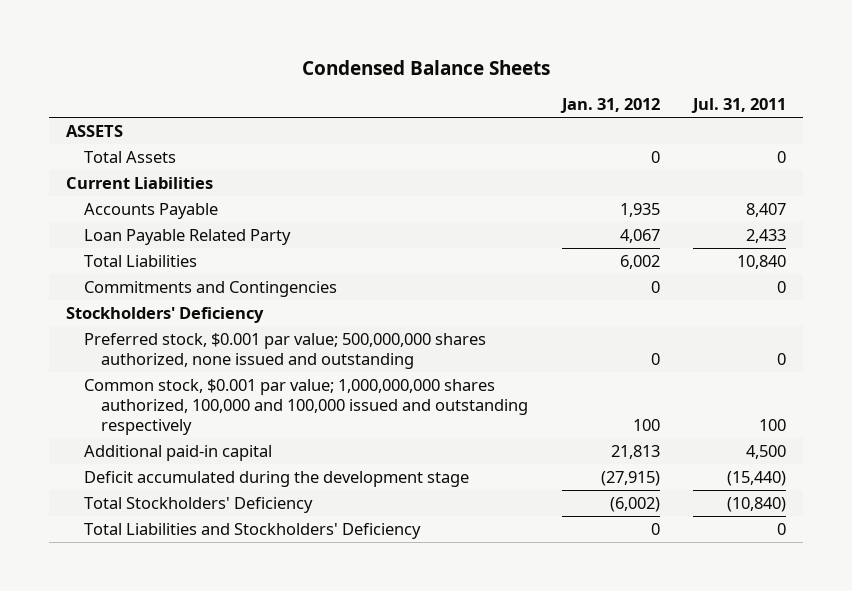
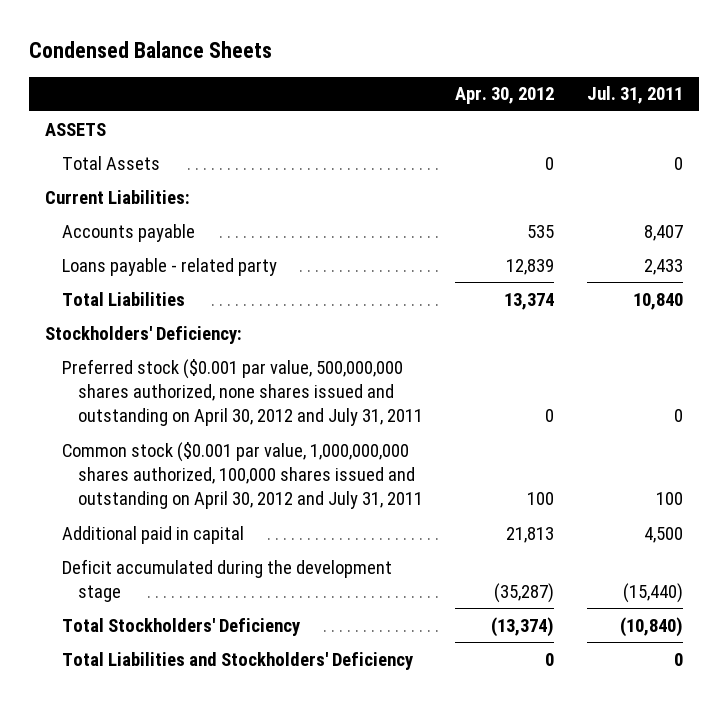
[559,98,660,114] Jan. 31, 2012 -> none
none -> [455,87,555,105] Apr. 30, 2012
[65,177,213,190] Current Liabilities -> [45,189,191,204] Current Liabilities:
[83,203,218,220] Accounts Payable -> [61,223,195,242] Accounts payable
[83,229,291,246] Loan Payable Related Party -> [61,257,277,276] Loans payable - related party
[83,281,337,298] Commitments and Contingencies -> none
[65,307,264,324] Stockholders' Deficiency -> [45,325,243,344] Stockholders' Deficiency:
[83,333,486,370] Preferred stock, $0.001 par value; 500,000,000 shares authorized, none issued and outstanding -> [61,358,424,427] Preferred stock ($0.001 par value, 500,000,000 shares authorized, none shares issued and outstanding on April 30, 2012 and July 31, 2011
[83,379,529,436] Common stock, $0.001 par value; 1,000,000,000 shares authorized, 100,000 and 100,000 issued and outstanding respectively -> [61,441,424,510] Common stock ($0.001 par value, 1,000,000,000 shares authorized, 100,000 shares issued and outstanding on April 30, 2012 and July 31, 2011
[83,445,272,462] Additional paid-in capital -> [61,525,244,544] Additional paid in capital

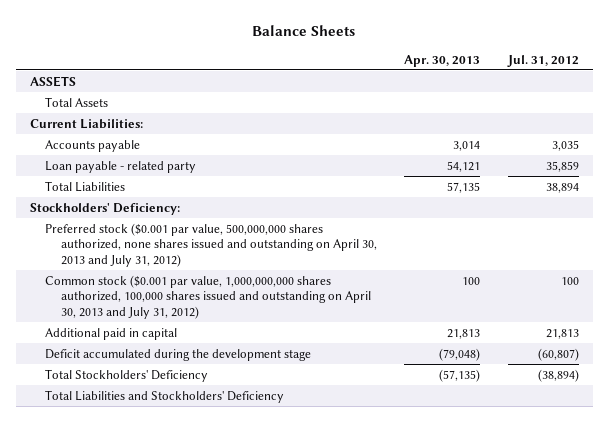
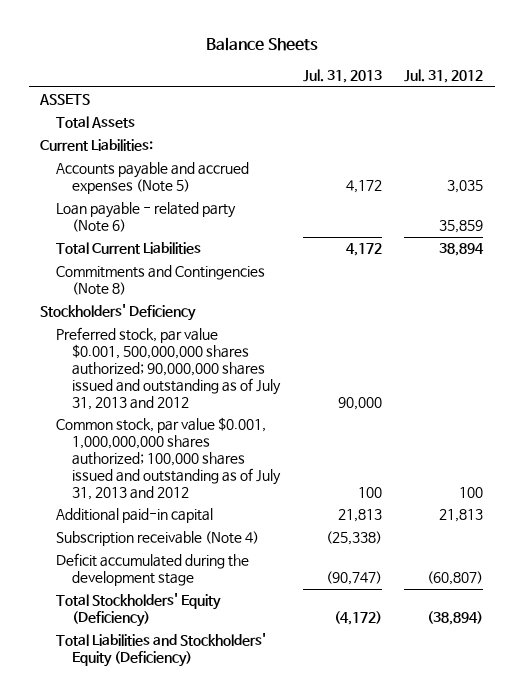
[404,54,481,67] Apr. 30, 2013 -> none
none -> [302,69,382,84] Jul. 31, 2013
[45,139,141,152] Accounts payable -> [55,162,249,195] Accounts payable and accrued expenses (Note 5)
[45,160,197,173] Loan payable - related party -> [55,202,236,233] Loan payable - related party (Note 6)
[45,180,126,192] Total Liabilities -> [55,242,201,255] Total Current Liabilities
none -> [55,265,265,296] Commitments and Contingencies (Note 8)
[29,202,180,215] Stockholders' Deficiency: -> [40,304,197,322] Stockholders' Deficiency
[45,222,377,268] Preferred stock ($0.001 par value, 500,000,000 shares authorized, none shares issued and outstanding on April 30, 2013 and July 31, 2012) -> [55,327,281,410] Preferred stock, par value $0.001, 500,000,000 shares authorized; 90,000,000 shares issued and outstanding as of July 31, 2013 and 2012
[45,274,371,320] Common stock ($0.001 par value, 1,000,000,000 shares authorized, 100,000 shares issued and outstanding on April 30, 2013 and July 31, 2012) -> [55,417,281,500] Common stock, par value $0.001, 1,000,000,000 shares authorized; 100,000 shares issued and outstanding as of July 31, 2013 and 2012
[45,327,178,340] Additional paid in capital -> [55,508,213,524] Additional paid-in capital
none -> [55,531,259,547] Subscription receivable (Note 4)
[45,368,209,382] Total Stockholders' Deficiency -> [55,593,221,628] Total Stockholders' Equity (Deficiency)
[45,389,285,403] Total Liabilities and Stockholders' Deficiency -> [55,633,266,668] Total Liabilities and Stockholders' Equity (Deficiency)

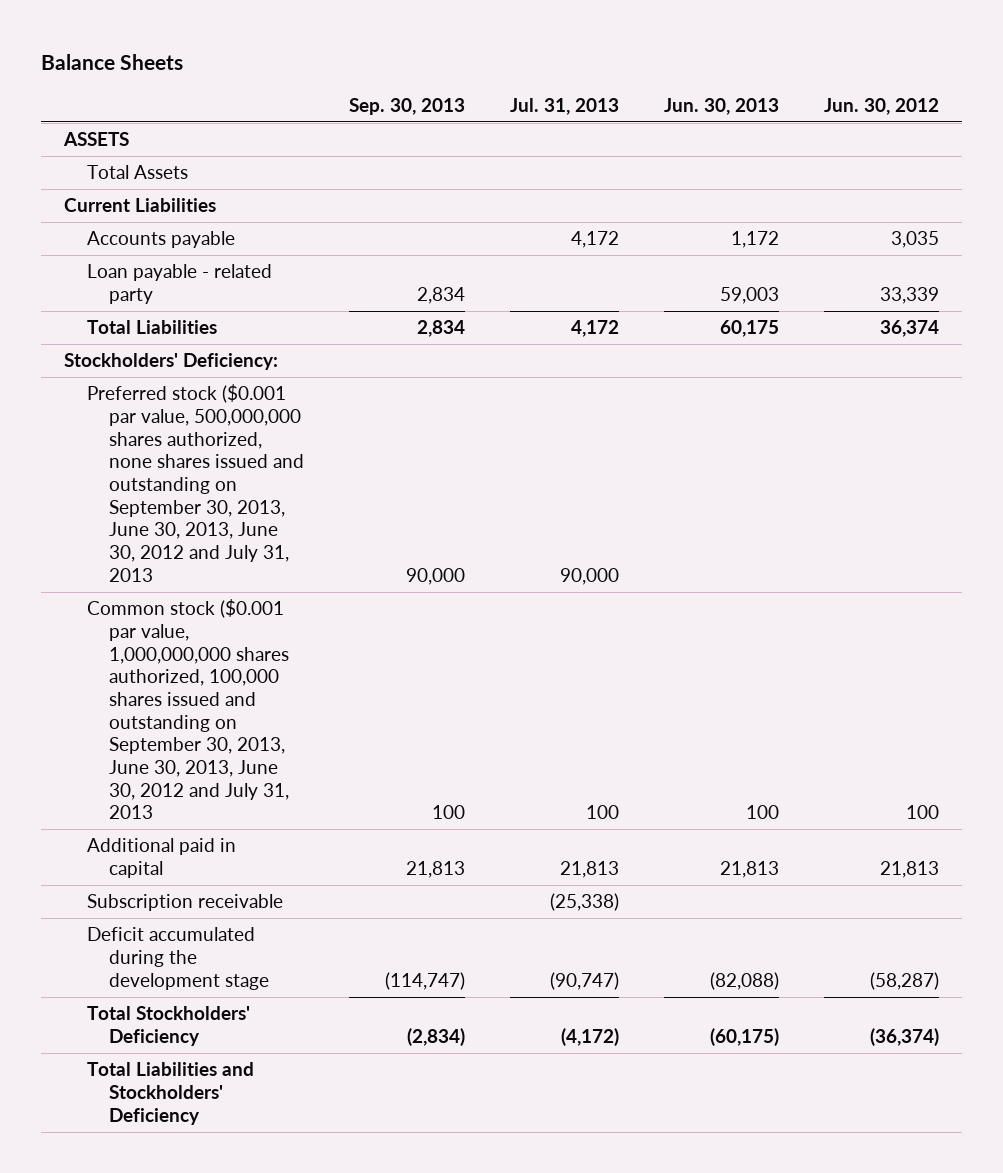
[404,69,484,84] Jul. 31, 2012 -> none
none -> [349,97,466,115] Sep. 30, 2013
none -> [664,97,780,115] Jun. 30, 2013
none -> [824,97,940,115] Jun. 30, 2012
[55,265,265,296] Commitments and Contingencies (Note 8) -> none
[40,139,154,152] Current Liabilities: -> [63,198,216,213] Current Liabilities
[55,162,249,195] Accounts payable and accrued expenses (Note 5) -> [86,231,235,249] Accounts payable
[55,202,236,233] Loan payable - related party (Note 6) -> [86,264,272,305] Loan payable - related party
[55,242,201,255] Total Current Liabilities -> [86,320,217,335] Total Liabilities
[40,304,197,322] Stockholders' Deficiency -> [63,353,278,371] Stockholders' Deficiency:
[55,327,281,410] Preferred stock, par value $0.001, 500,000,000 shares authorized; 90,000,000 shares issued and outstanding as of July 31, 2013 and 2012 -> [86,384,305,582] Preferred stock ($0.001 par value, 500,000,000 shares authorized, none shares issued and outstanding on September 30, 2013, June 30, 2013, June 30, 2012 and July 31, 2013
[55,417,281,500] Common stock, par value $0.001, 1,000,000,000 shares authorized; 100,000 shares issued and outstanding as of July 31, 2013 and 2012 -> [86,599,290,820] Common stock ($0.001 par value, 1,000,000,000 shares authorized, 100,000 shares issued and outstanding on September 30, 2013, June 30, 2013, June 30, 2012 and July 31, 2013
[55,508,213,524] Additional paid-in capital -> [86,838,236,879] Additional paid in capital
[55,531,259,547] Subscription receivable (Note 4) -> [86,894,283,912] Subscription receivable
[55,593,221,628] Total Stockholders' Equity (Deficiency) -> [86,1006,250,1047] Total Stockholders' Deficiency
[55,633,266,668] Total Liabilities and Stockholders' Equity (Deficiency) -> [86,1062,254,1125] Total Liabilities and Stockholders' Deficiency

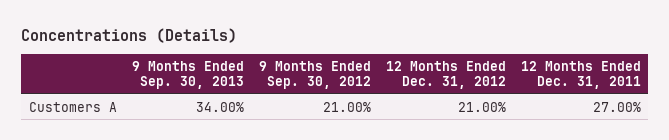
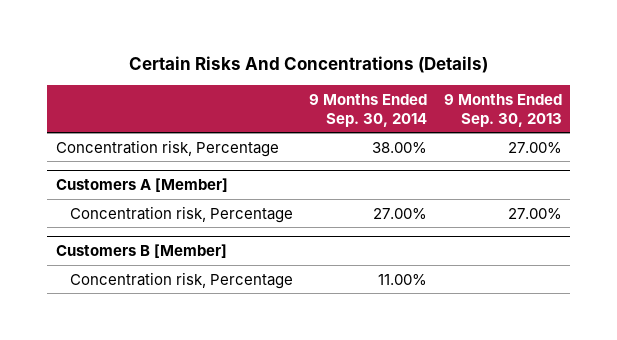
[21,27,238,43] Concentrations (Details) -> [128,56,488,74] Certain Risks And Concentrations (Details)
[258,60,371,90] 9 Months Ended Sep. 30, 2012 -> none
[385,60,506,90] 12 Months Ended Dec. 31, 2012 -> none
[520,60,641,90] 12 Months Ended Dec. 31, 2011 -> none
none -> [309,93,428,127] 9 Months Ended Sep. 30, 2014
[28,101,117,112] Customers A -> none
none -> [55,139,279,157] Concentration risk, Percentage
none -> [55,178,228,193] Customers A [Member]
none -> [69,205,293,223] Concentration risk, Percentage
none -> [55,244,227,259] Customers B [Member]
none -> [69,271,293,289] Concentration risk, Percentage

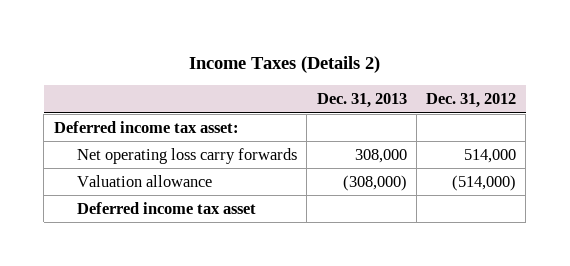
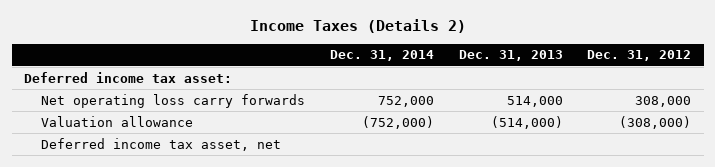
none -> [329,50,434,62] Dec. 31, 2014
[354,148,407,163] 308,000 -> [506,95,563,107] 514,000
[464,148,517,163] 514,000 -> [635,95,692,107] 308,000
[342,174,407,191] (308,000) -> [490,115,563,129] (514,000)
[452,174,517,191] (514,000) -> [619,115,692,129] (308,000)
[77,201,257,214] Deferred income tax asset -> [41,137,282,151] Deferred income tax asset, net

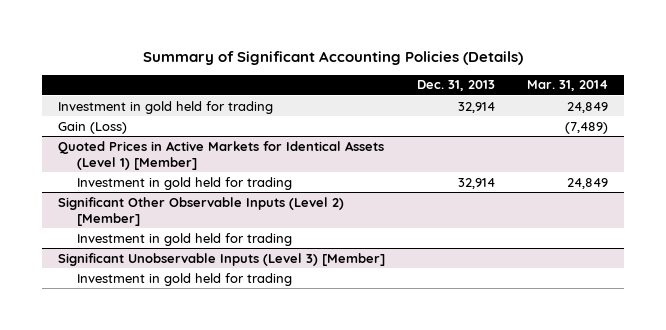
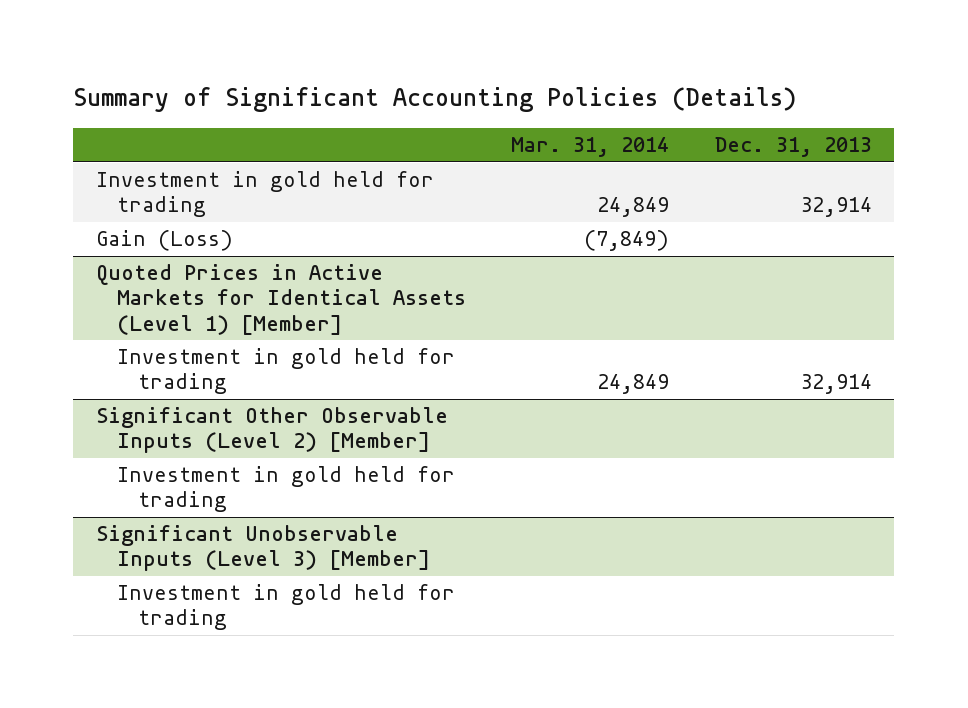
[565,121,609,134] (7,489) -> [584,230,670,252] (7,849)

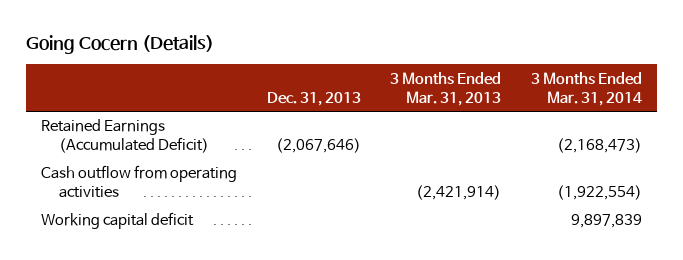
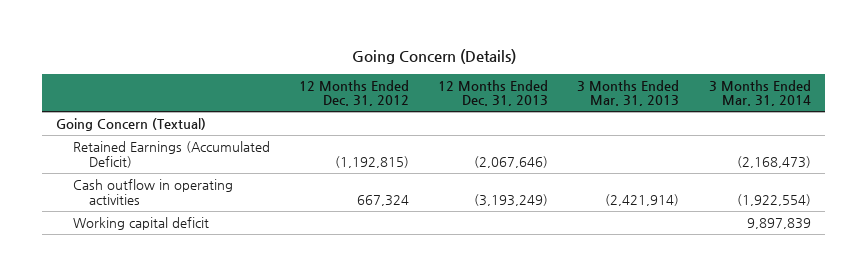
[25,35,214,55] Going Cocern (Details) -> [351,49,516,65] Going Concern (Details)
[266,91,361,106] Dec. 31, 2013 -> none
none -> [298,79,409,107] 12 Months Ended Dec. 31, 2012
none -> [438,79,549,107] 12 Months Ended Dec. 31, 2013
none -> [56,117,207,131] Going Concern (Textual)
[40,165,237,199] Cash outflow from operating activities -> [72,178,233,205] Cash outflow in operating activities

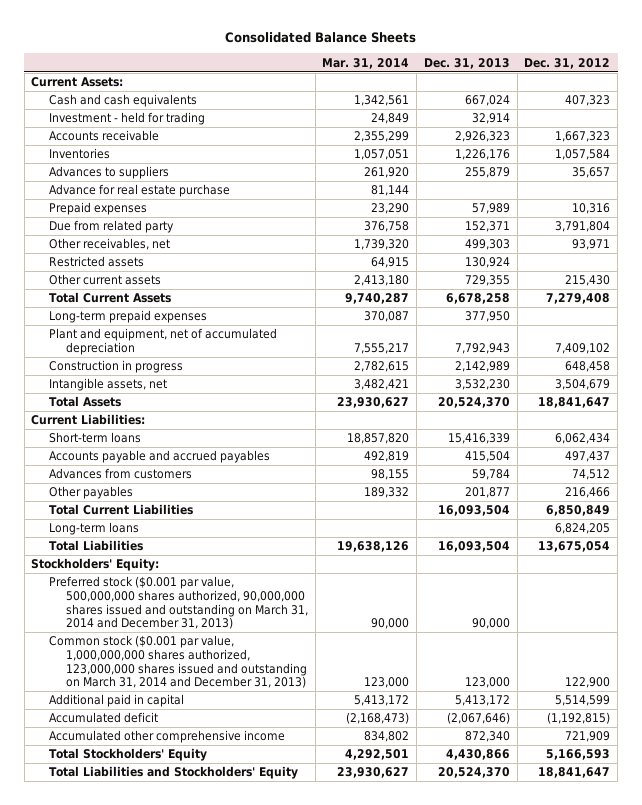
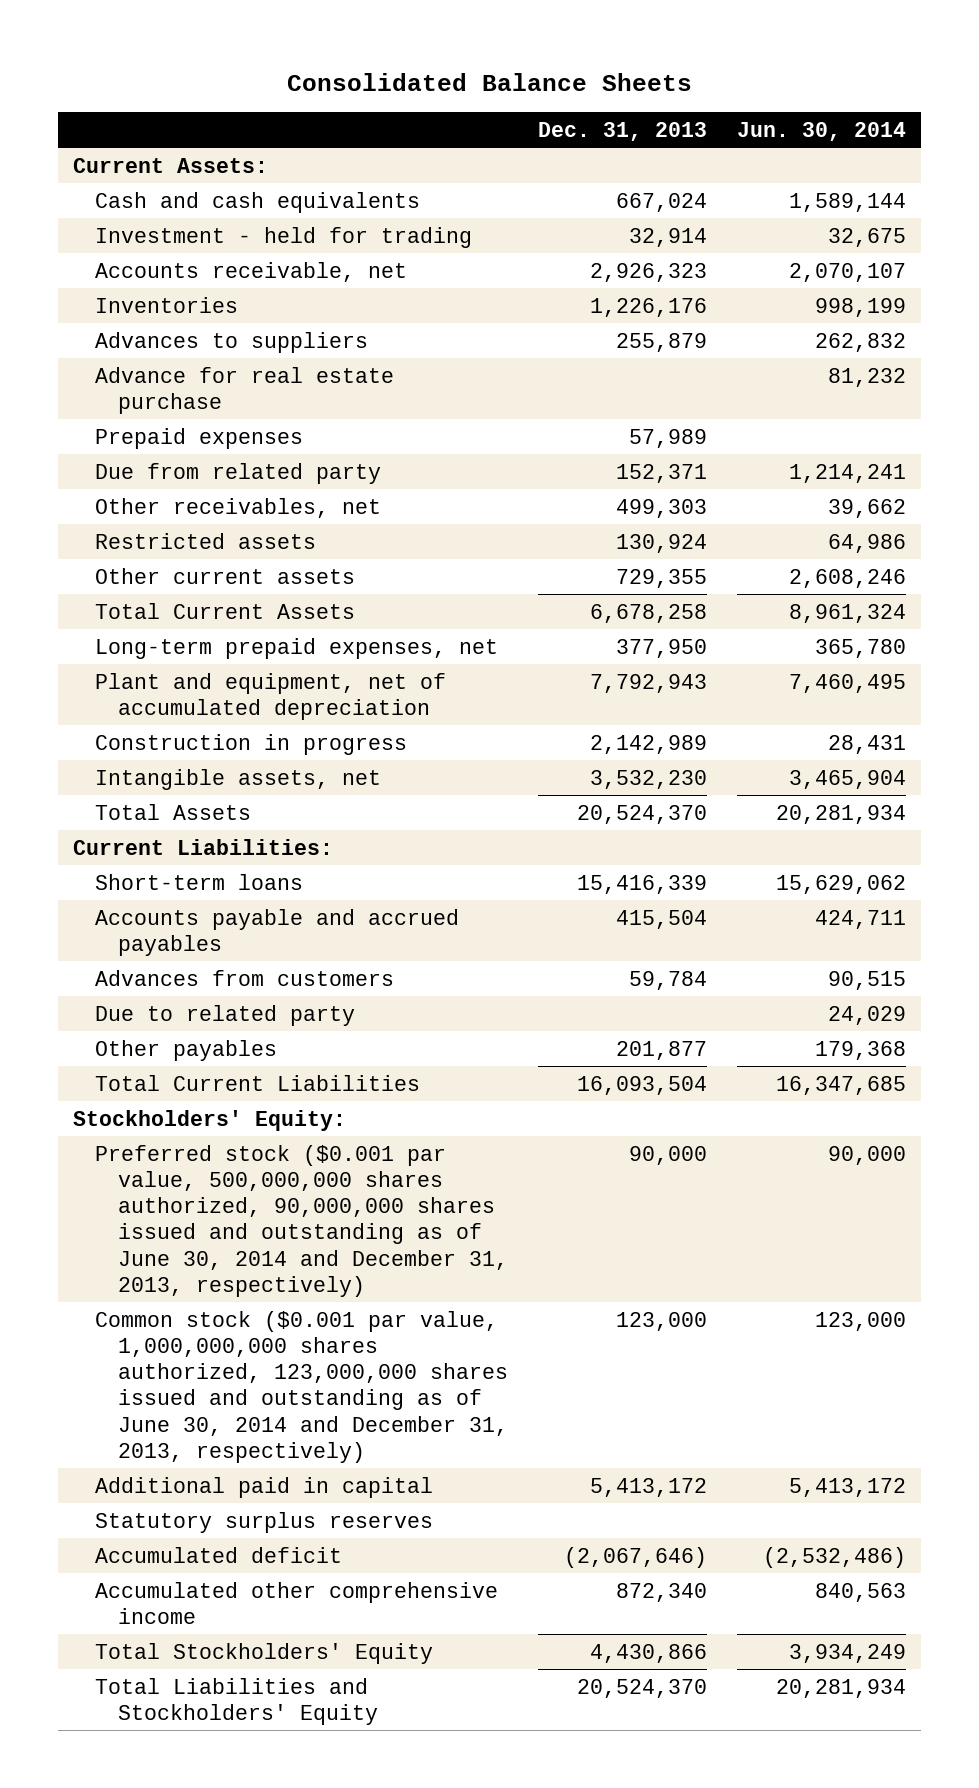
[322,57,410,69] Mar. 31, 2014 -> none
[524,57,611,69] Dec. 31, 2012 -> none
none -> [737,121,907,141] Jun. 30, 2014
[48,130,159,142] Accounts receivable -> [95,261,408,282] Accounts receivable, net
[48,310,207,324] Long-term prepaid expenses -> [95,637,499,659] Long-term prepaid expenses, net
none -> [95,1004,356,1026] Due to related party
[48,522,139,536] Long-term loans -> none
[48,540,143,552] Total Liabilities -> none
[48,576,308,630] Preferred stock ($0.001 par value, 500,000,000 shares authorized, 90,000,000 shares issued and outstanding on March 31, 2014 and December 31, 2013) -> [95,1144,508,1297] Preferred stock ($0.001 par value, 500,000,000 shares authorized, 90,000,000 shares issued and outstanding as of June 30, 2014 and December 31, 2013, respectively)
[48,635,307,689] Common stock ($0.001 par value, 1,000,000,000 shares authorized, 123,000,000 shares issued and outstanding on March 31, 2014 and December 31, 2013) -> [95,1310,508,1463] Common stock ($0.001 par value, 1,000,000,000 shares authorized, 123,000,000 shares issued and outstanding as of June 30, 2014 and December 31, 2013, respectively)
none -> [95,1511,434,1533] Statutory surplus reserves

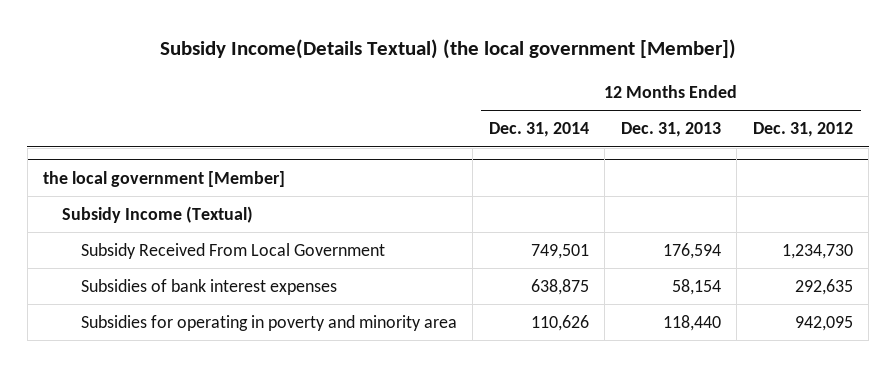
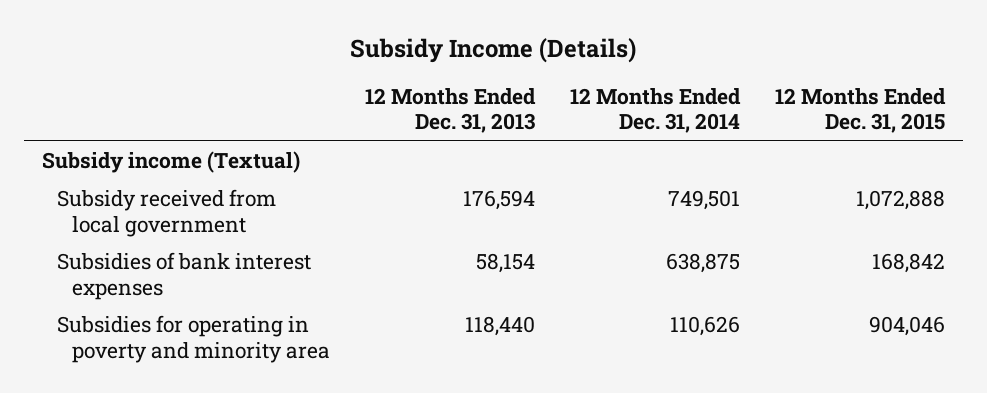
[160,39,737,60] Subsidy Income(Details Textual) (the local government [Member]) -> [350,37,637,63] Subsidy Income (Details)
[752,122,853,138] Dec. 31, 2012 -> none
none -> [775,87,947,134] 12 Months Ended Dec. 31, 2015
[43,170,286,187] the local government [Member] -> none
[62,206,254,224] Subsidy Income (Textual) -> [41,151,300,174] Subsidy income (Textual)
[80,243,385,260] Subsidy Received From Local Government -> [57,189,277,238] Subsidy received from local government

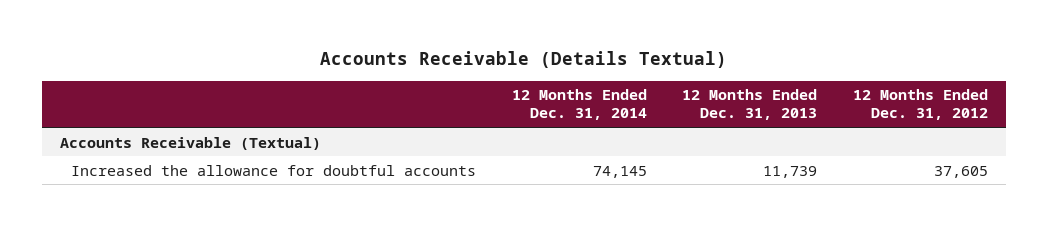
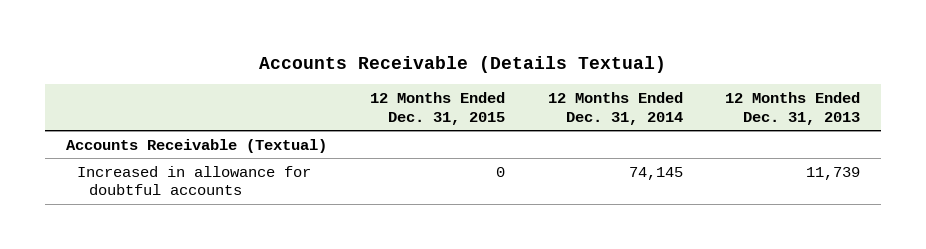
[853,89,989,121] 12 Months Ended Dec. 31, 2012 -> none
none -> [369,92,505,125] 12 Months Ended Dec. 31, 2015
[71,164,477,176] Increased the allowance for doubtful accounts -> [77,165,312,196] Increased in allowance for doubtful accounts

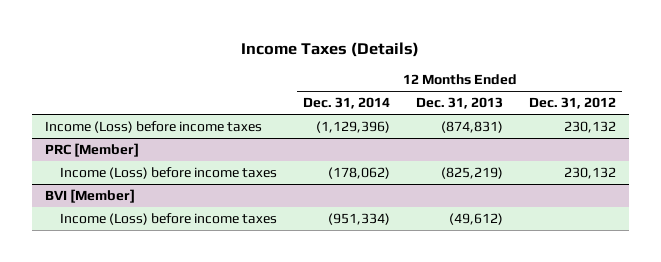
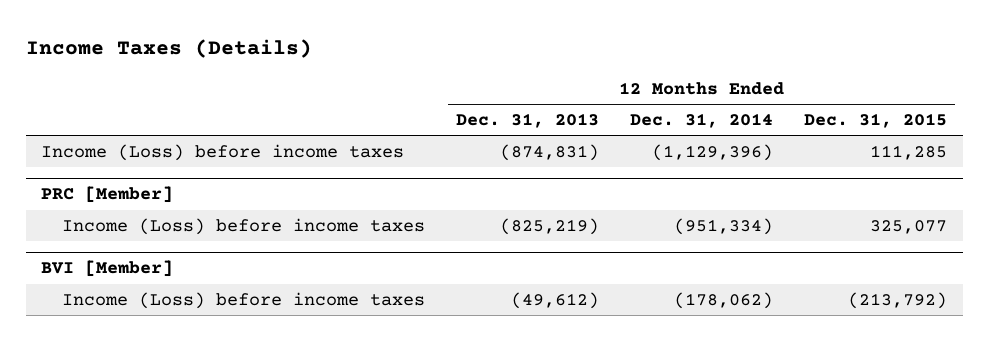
[528,97,616,110] Dec. 31, 2012 -> none
none -> [804,112,948,128] Dec. 31, 2015
[328,167,391,180] (178,062) -> [674,217,774,235] (951,334)
[328,213,391,226] (951,334) -> [674,291,774,309] (178,062)

